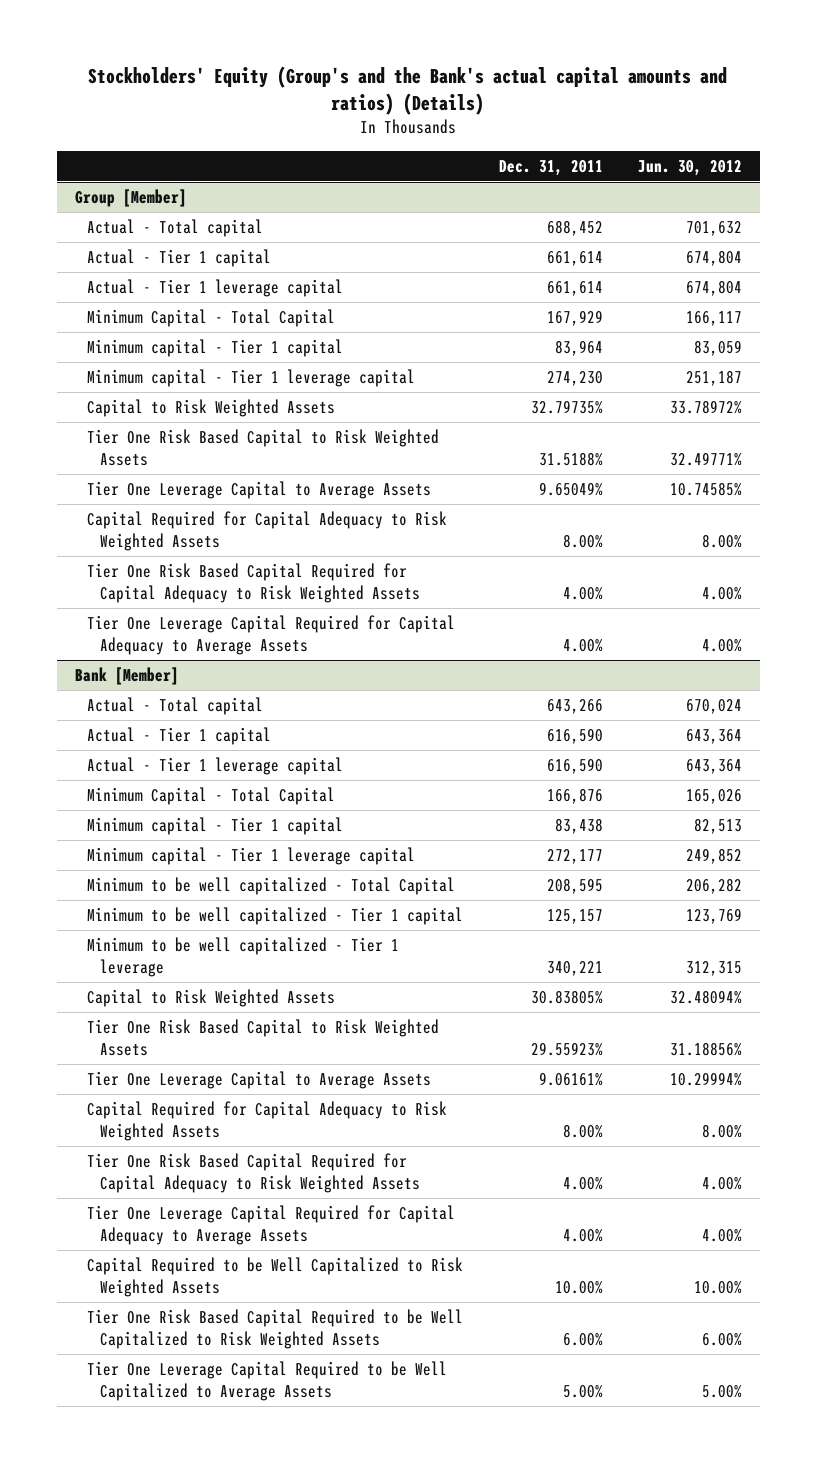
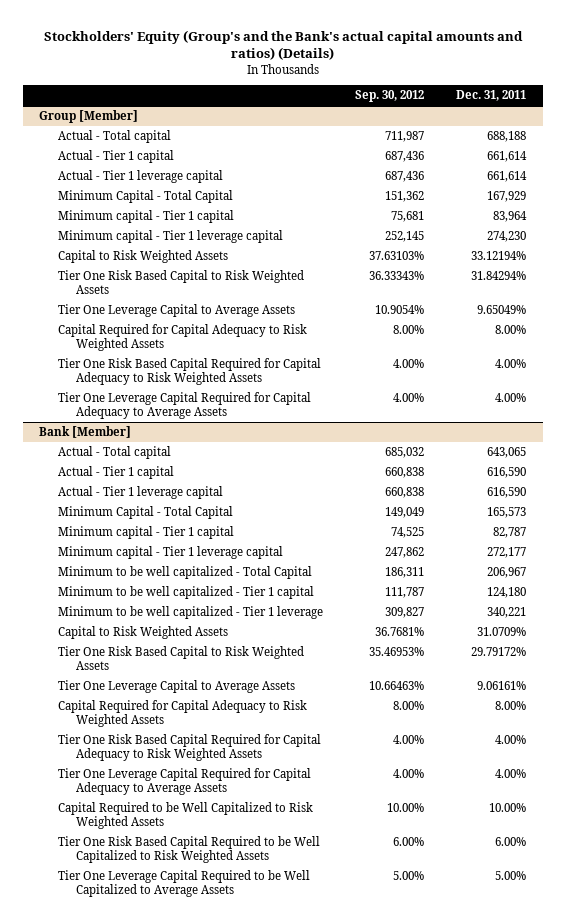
[638,159,743,176] Jun. 30, 2012 -> none
none -> [354,90,424,103] Sep. 30, 2012
[546,220,603,237] 688,452 -> [487,131,527,143] 688,188
[530,400,603,415] 32.79735% -> [471,251,527,261] 33.12194%
[538,451,603,466] 31.5188% -> [471,271,527,281] 31.84294%
[546,699,603,715] 643,266 -> [487,447,527,459] 643,065
[546,788,603,805] 166,876 -> [487,507,527,519] 165,573
[554,818,603,835] 83,438 -> [493,527,527,539] 82,787
[546,878,603,895] 208,595 -> [487,567,527,579] 206,967
[546,909,603,925] 125,157 -> [487,587,527,599] 124,180
[530,990,603,1005] 30.83805% -> [477,627,527,637] 31.0709%
[530,1041,603,1056] 29.55923% -> [471,647,527,657] 29.79172%

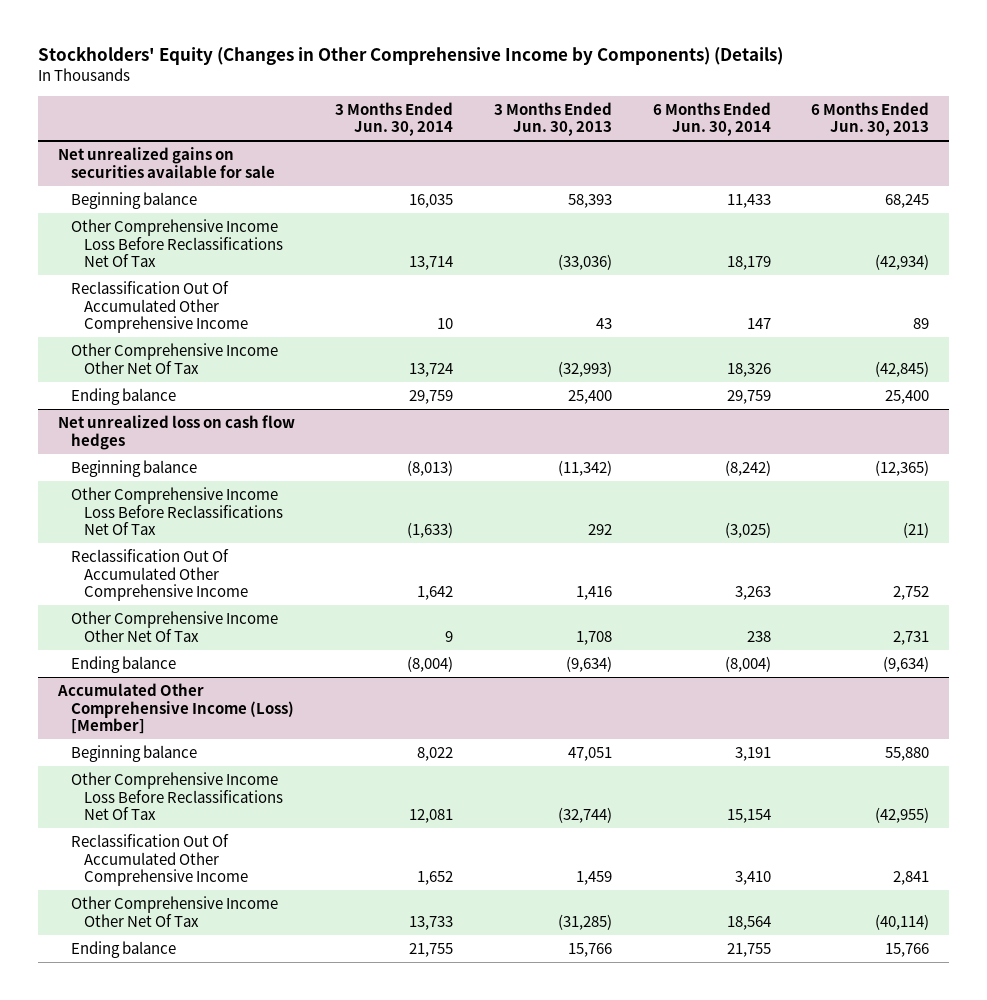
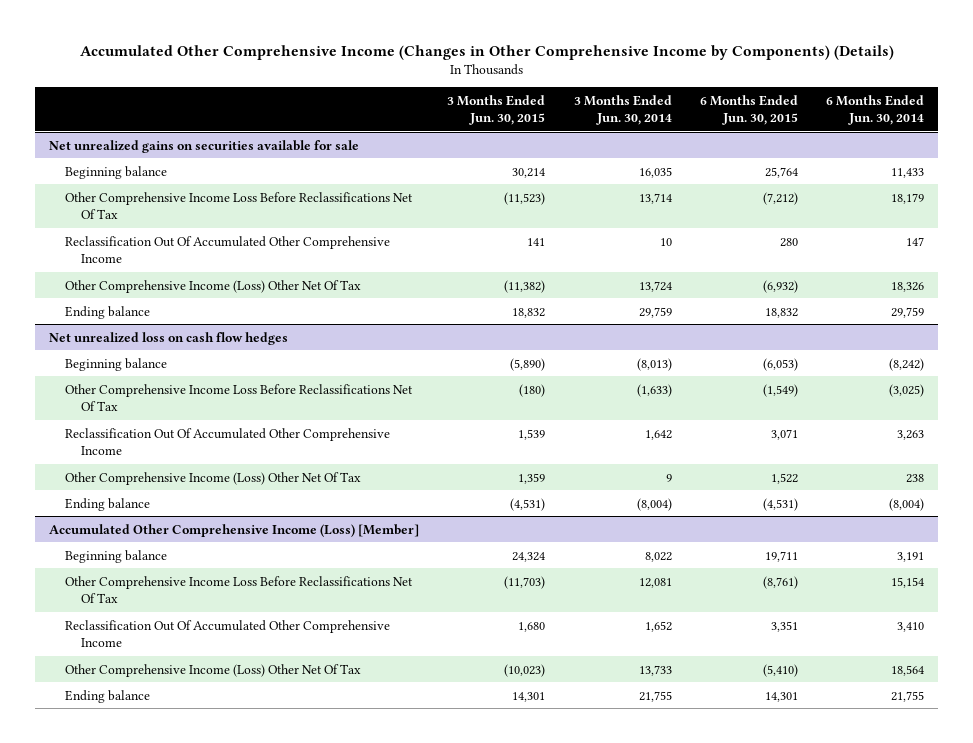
[37,45,783,65] Stockholders' Equity (Changes in Other Comprehensive Income by Components) (Details) -> [79,44,894,60] Accumulated Other Comprehensive Income (Changes in Other Comprehensive Income by Components) (Details)
[493,101,612,137] 3 Months Ended Jun. 30, 2013 -> none
[811,101,930,137] 6 Months Ended Jun. 30, 2013 -> none
none -> [447,94,546,126] 3 Months Ended Jun. 30, 2015
none -> [699,94,798,126] 6 Months Ended Jun. 30, 2015
[71,343,279,374] Other Comprehensive Income Other Net Of Tax -> [65,279,362,293] Other Comprehensive Income (Loss) Other Net Of Tax
[71,611,279,642] Other Comprehensive Income Other Net Of Tax -> [65,471,362,485] Other Comprehensive Income (Loss) Other Net Of Tax
[71,896,279,927] Other Comprehensive Income Other Net Of Tax -> [65,663,362,677] Other Comprehensive Income (Loss) Other Net Of Tax

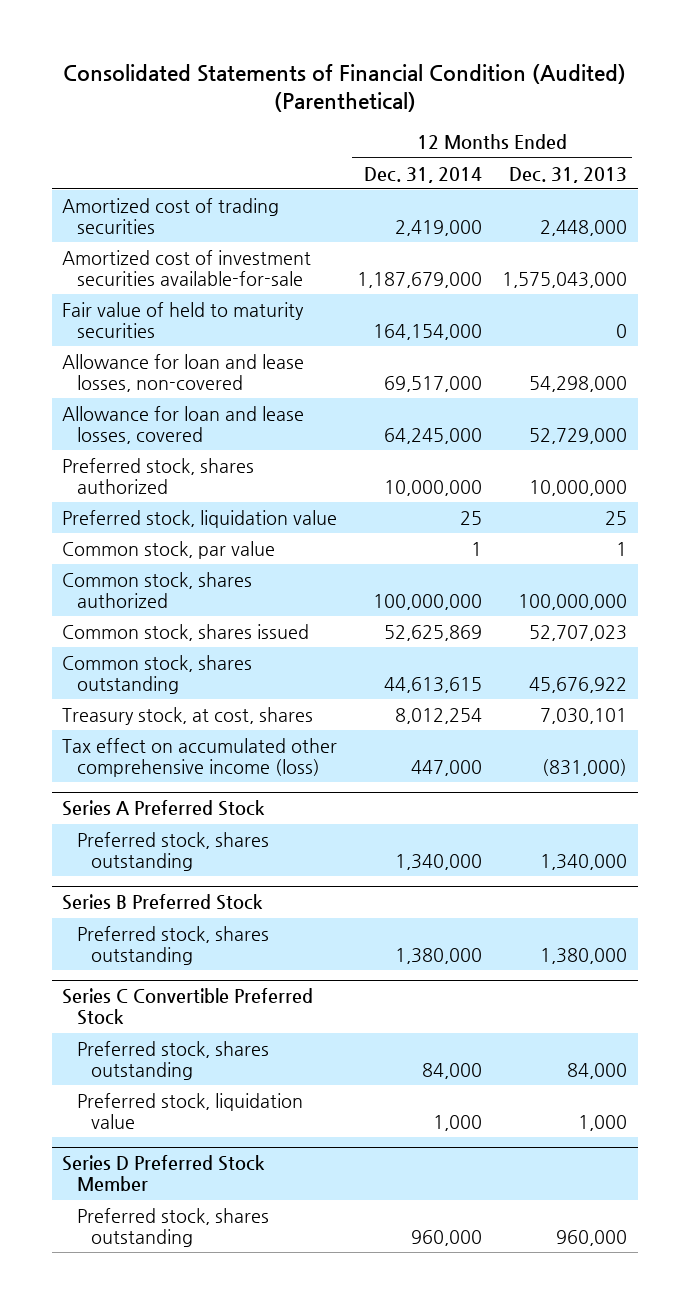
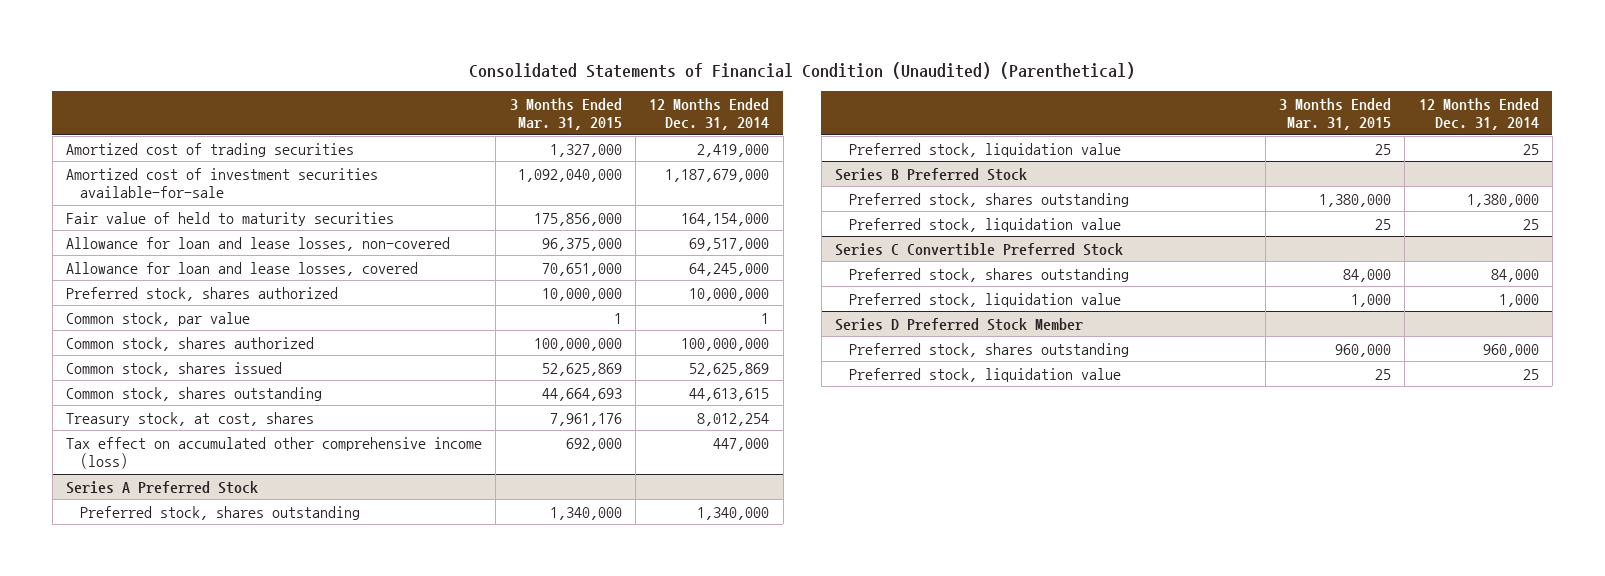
[62,64,626,113] Consolidated Statements of Financial Condition (Audited) (Parenthetical) -> [469,61,1136,79] Consolidated Statements of Financial Condition (Unaudited) (Parenthetical)
[509,166,628,183] Dec. 31, 2013 -> none
none -> [509,97,622,131] 3 Months Ended Mar. 31, 2015
[62,510,338,529] Preferred stock, liquidation value -> none
none -> [849,142,1122,157] Preferred stock, liquidation value
none -> [849,217,1122,232] Preferred stock, liquidation value
none -> [849,367,1122,382] Preferred stock, liquidation value

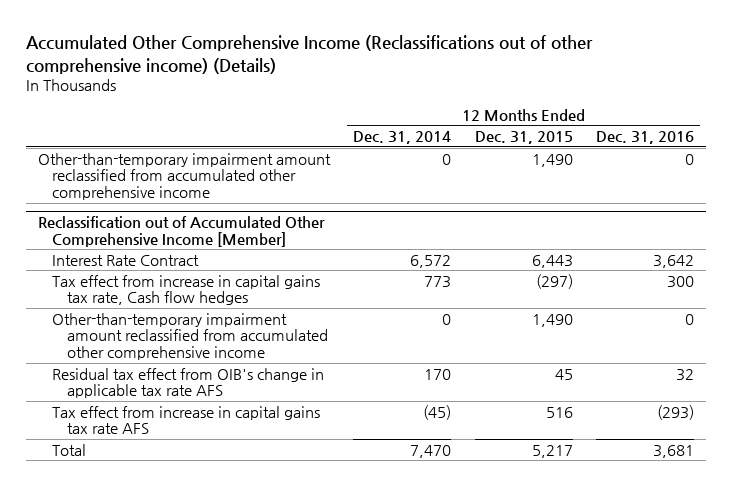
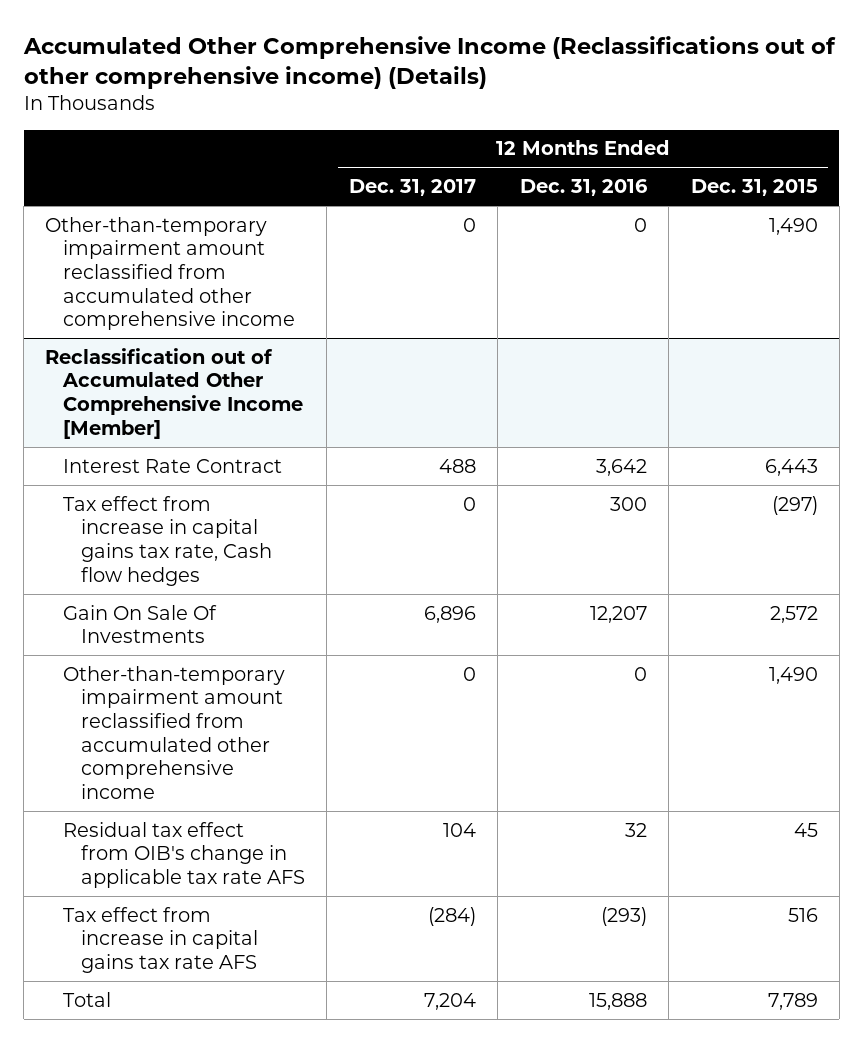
[353,131,452,145] Dec. 31, 2014 -> none
none -> [348,179,476,197] Dec. 31, 2017
none -> [63,604,218,644] Gain On Sale Of Investments
[531,444,573,458] 5,217 -> [767,992,818,1010] 7,789
[652,444,694,458] 3,681 -> [588,992,647,1010] 15,888

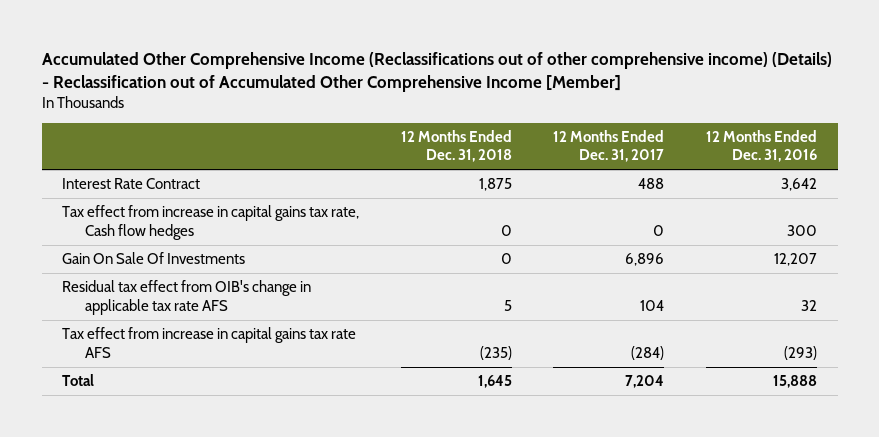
[22,35,836,90] Accumulated Other Comprehensive Income (Reclassifications out of other comprehensive income) (Details) -> [41,51,832,92] Accumulated Other Comprehensive Income (Reclassifications out of other comprehensive income) (Details) - Reclassification out of Accumulated Other Comprehensive Income [Member]
[690,179,818,197] Dec. 31, 2015 -> none
none -> [400,130,512,163] 12 Months Ended Dec. 31, 2018
[45,216,296,331] Other-than-temporary impairment amount reclassified from accumulated other comprehensive income -> none
[45,347,304,439] Reclassification out of Accumulated Other Comprehensive Income [Member] -> none
[63,665,286,799] Other-than-temporary impairment amount reclassified from accumulated other comprehensive income -> none

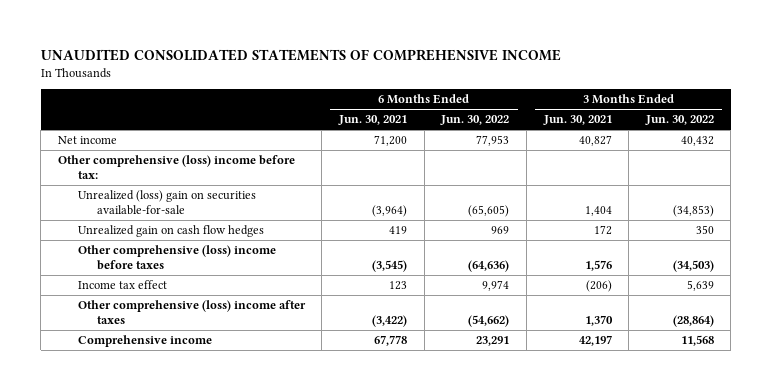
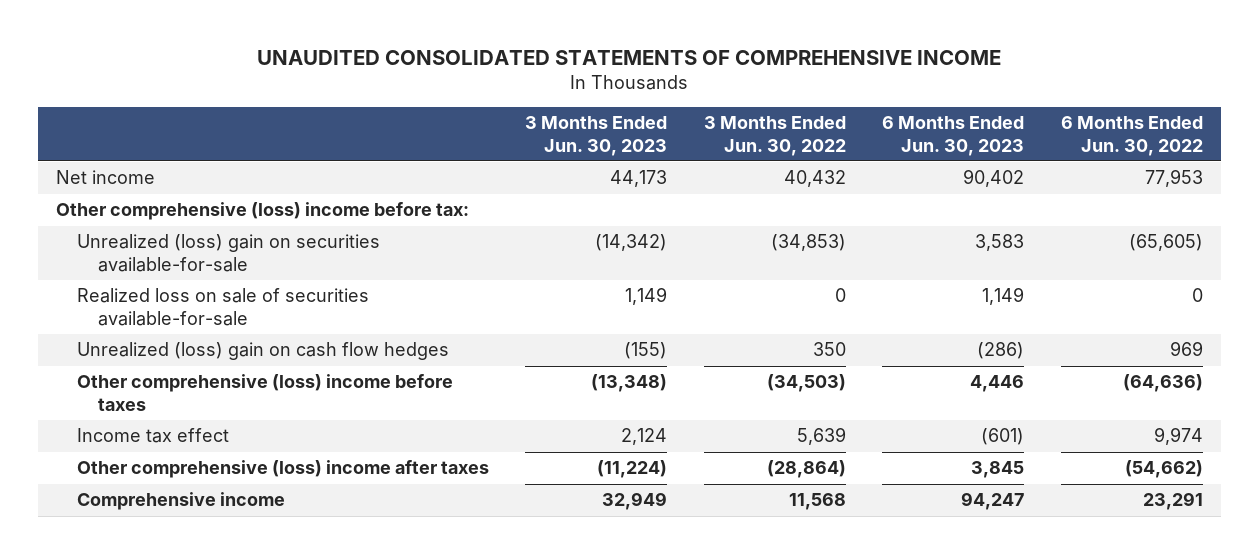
[337,115,407,126] Jun. 30, 2021 -> none
[542,115,612,126] Jun. 30, 2021 -> none
none -> [525,116,668,156] 3 Months Ended Jun. 30, 2023
none -> [882,116,1025,156] 6 Months Ended Jun. 30, 2023
none -> [76,288,369,326] Realized loss on sale of securities available-for-sale
[77,225,264,238] Unrealized gain on cash flow hedges -> [76,342,449,361] Unrealized (loss) gain on cash flow hedges

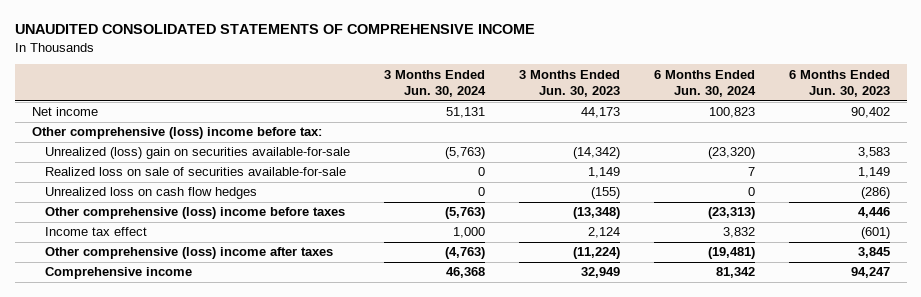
[703,116,846,156] 3 Months Ended Jun. 30, 2022 -> none
[1060,116,1203,156] 6 Months Ended Jun. 30, 2022 -> none
none -> [383,69,486,98] 3 Months Ended Jun. 30, 2024
none -> [653,69,756,98] 6 Months Ended Jun. 30, 2024
[76,342,449,361] Unrealized (loss) gain on cash flow hedges -> [44,187,257,200] Unrealized loss on cash flow hedges

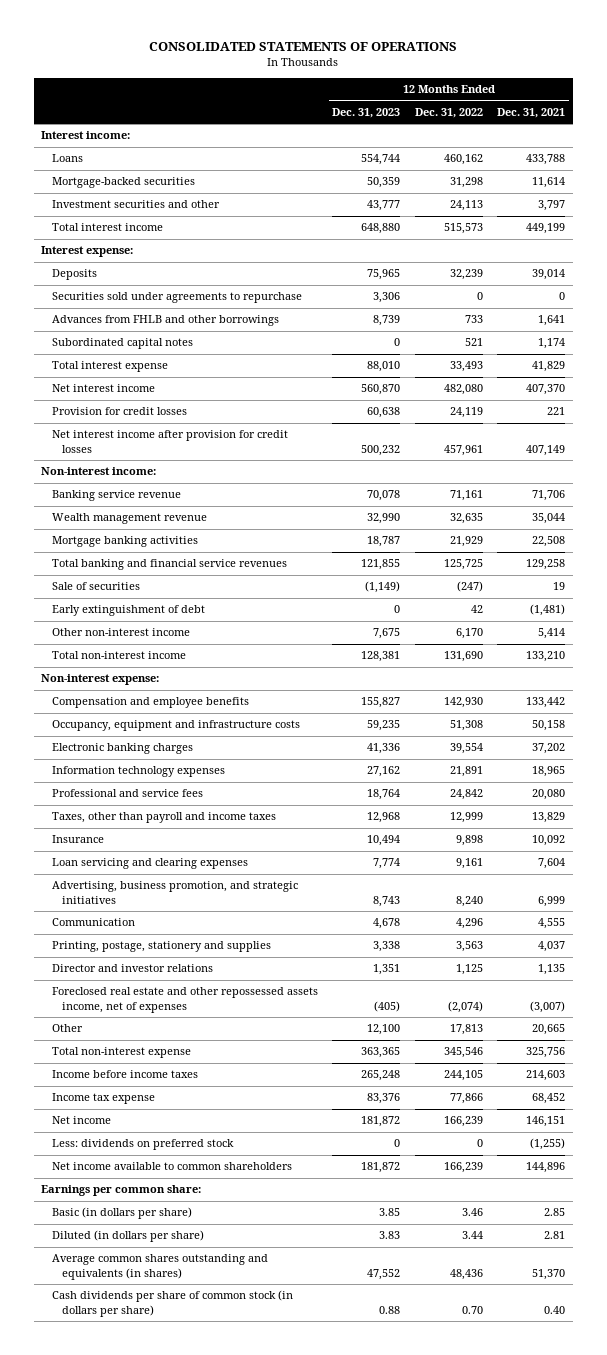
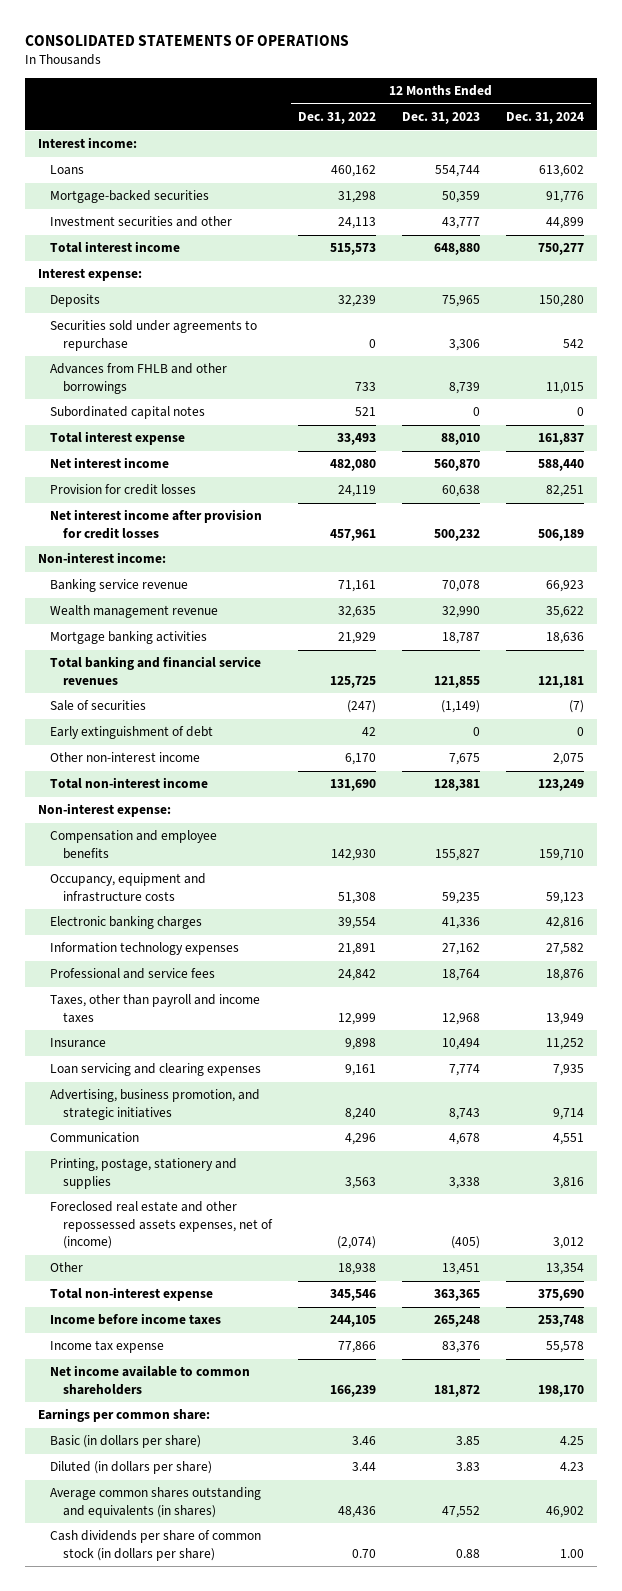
[497,107,566,118] Dec. 31, 2021 -> none
none -> [506,112,585,125] Dec. 31, 2024
[51,964,213,973] Director and investor relations -> none
[51,987,318,1013] Foreclosed real estate and other repossessed assets income, net of expenses -> [50,1201,273,1250] Foreclosed real estate and other repossessed assets expenses, net of (income)
[367,1024,401,1036] 12,100 -> [441,1263,480,1276] 13,451
[449,1024,483,1036] 17,813 -> [337,1263,376,1276] 18,938
[51,1116,111,1125] Net income -> none
[51,1139,234,1151] Less: dividends on preferred stock -> none

